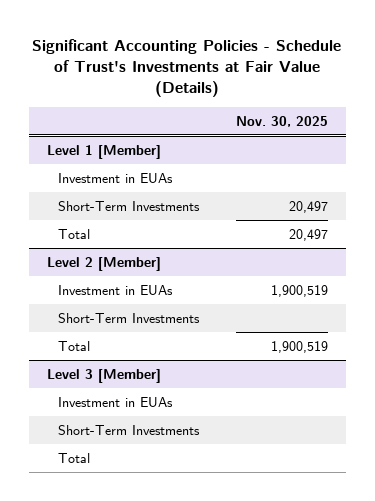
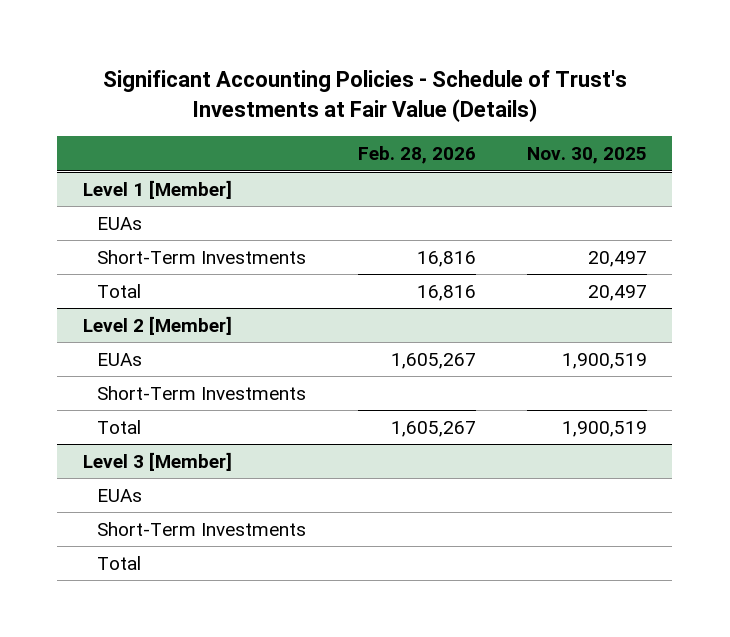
none -> [357,146,476,165] Feb. 28, 2026
[58,172,174,183] Investment in EUAs -> [97,216,143,230] EUAs
[58,284,174,295] Investment in EUAs -> [97,352,143,366] EUAs
[58,396,174,407] Investment in EUAs -> [97,488,143,502] EUAs

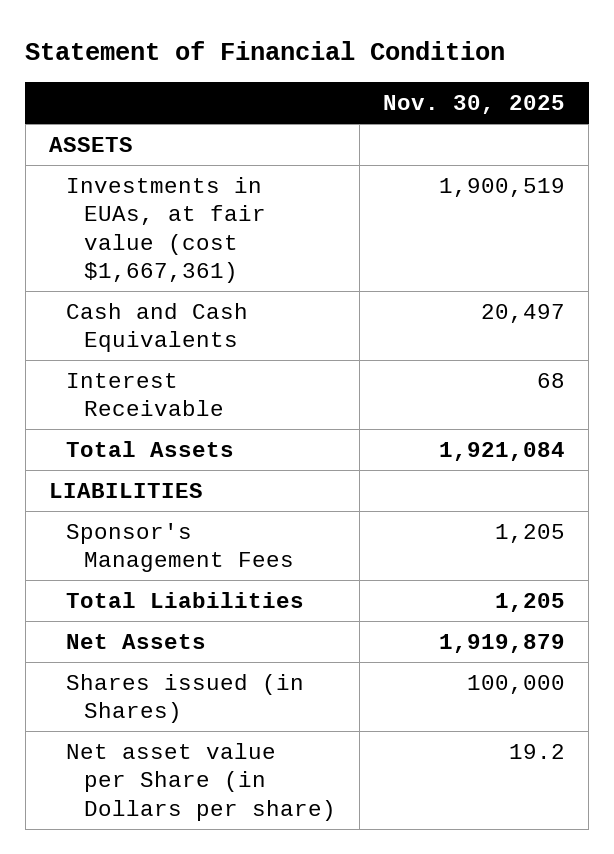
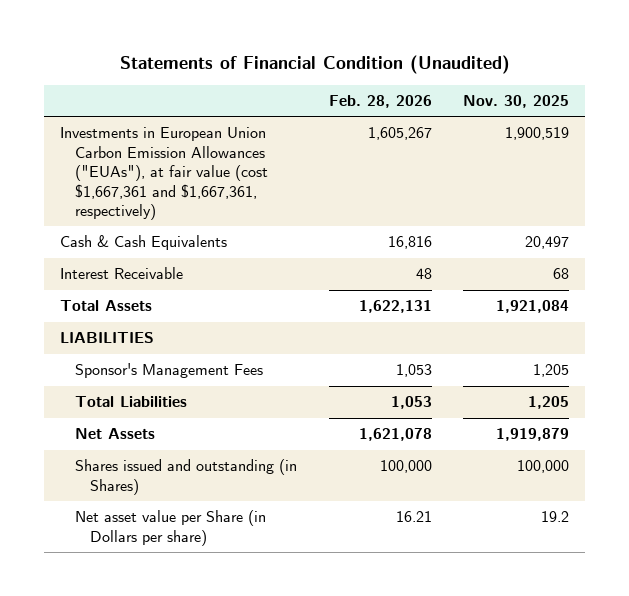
[25,40,506,60] Statement of Financial Condition -> [119,54,510,74] Statements of Financial Condition (Unaudited)
none -> [328,95,432,109] Feb. 28, 2026
[48,136,133,152] ASSETS -> none
[66,176,266,284] Investments in EUAs, at fair value (cost $1,667,361) -> [60,127,269,221] Investments in European Union Carbon Emission Allowances ("EUAs"), at fair value (cost $1,667,361 and $1,667,361, respectively)
[66,302,249,353] Cash and Cash Equivalents -> [60,235,228,251] Cash & Cash Equivalents
[66,673,305,724] Shares issued (in Shares) -> [75,459,298,495] Shares issued and outstanding (in Shares)

